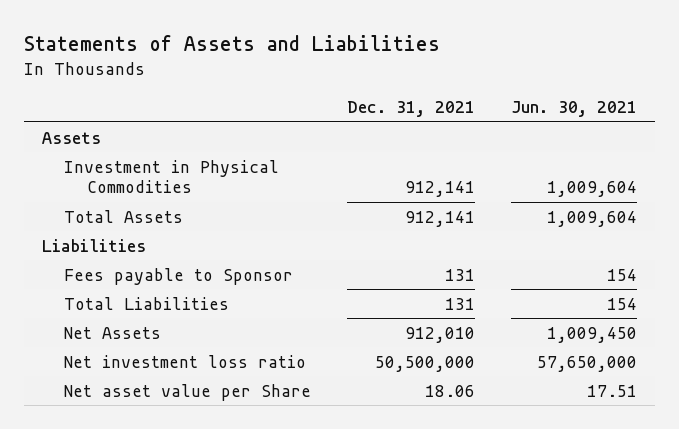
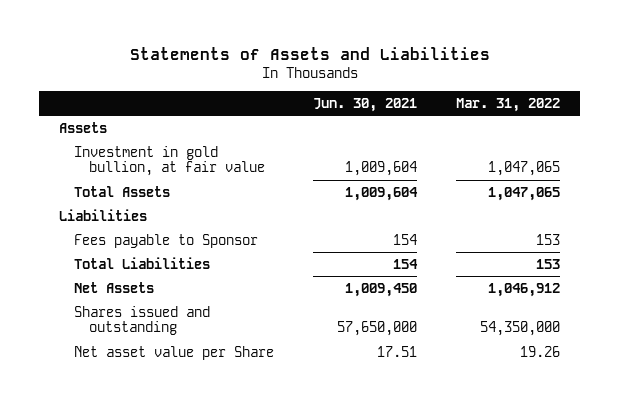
[347,101,476,118] Dec. 31, 2021 -> none
none -> [456,97,561,112] Mar. 31, 2022
[64,159,280,194] Investment in Physical Commodities -> [73,145,265,177] Investment in gold bullion, at fair value
[64,354,307,368] Net investment loss ratio -> [73,305,210,336] Shares issued and outstanding

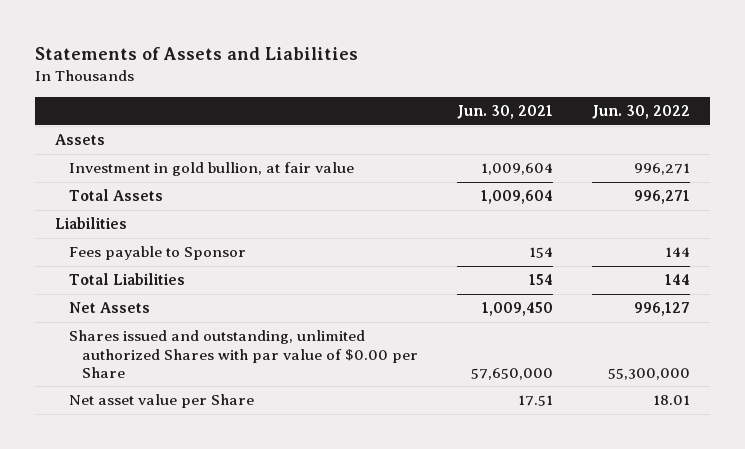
[456,97,561,112] Mar. 31, 2022 -> none
none -> [592,105,691,120] Jun. 30, 2022
[73,305,210,336] Shares issued and outstanding -> [68,330,419,378] Shares issued and outstanding, unlimited authorized Shares with par value of $0.00 per Share

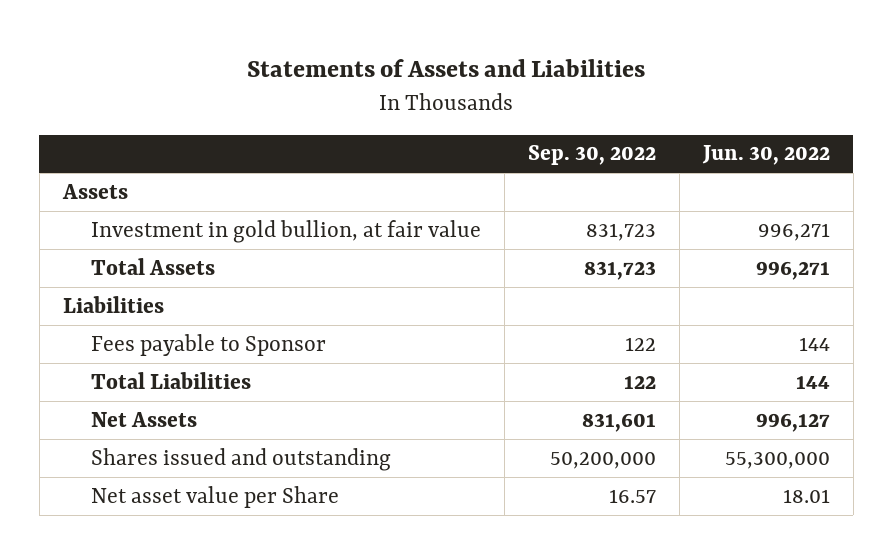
[457,105,554,120] Jun. 30, 2021 -> none
none -> [527,145,656,166] Sep. 30, 2022
[68,330,419,378] Shares issued and outstanding, unlimited authorized Shares with par value of $0.00 per Share -> [90,447,391,471] Shares issued and outstanding

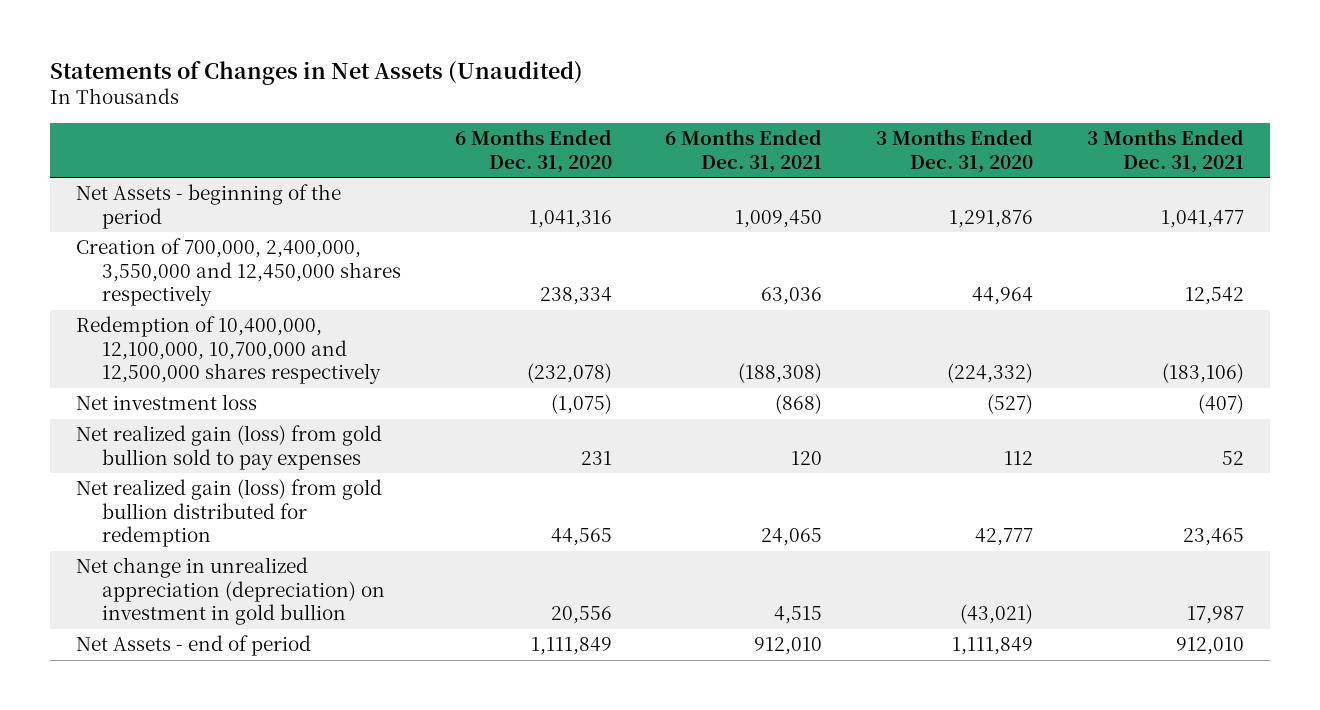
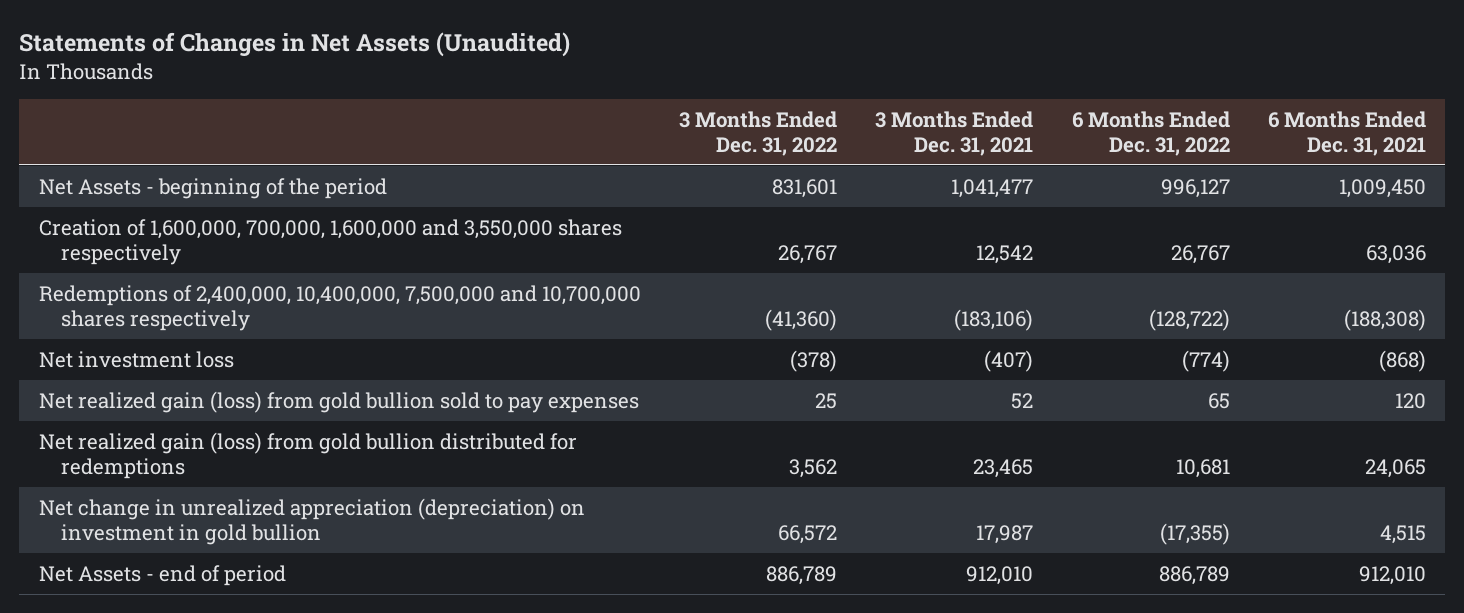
[454,129,612,173] 6 Months Ended Dec. 31, 2020 -> none
[875,129,1033,173] 3 Months Ended Dec. 31, 2020 -> none
none -> [678,110,837,157] 3 Months Ended Dec. 31, 2022
none -> [1071,110,1230,157] 6 Months Ended Dec. 31, 2022
[76,238,402,307] Creation of 700,000, 2,400,000, 3,550,000 and 12,450,000 shares respectively -> [38,218,622,265] Creation of 1,600,000, 700,000, 1,600,000 and 3,550,000 shares respectively
[76,316,382,385] Redemption of 10,400,000, 12,100,000, 10,700,000 and 12,500,000 shares respectively -> [38,284,641,331] Redemptions of 2,400,000, 10,400,000, 7,500,000 and 10,700,000 shares respectively
[76,479,383,548] Net realized gain (loss) from gold bullion distributed for redemption -> [38,431,577,479] Net realized gain (loss) from gold bullion distributed for redemptions

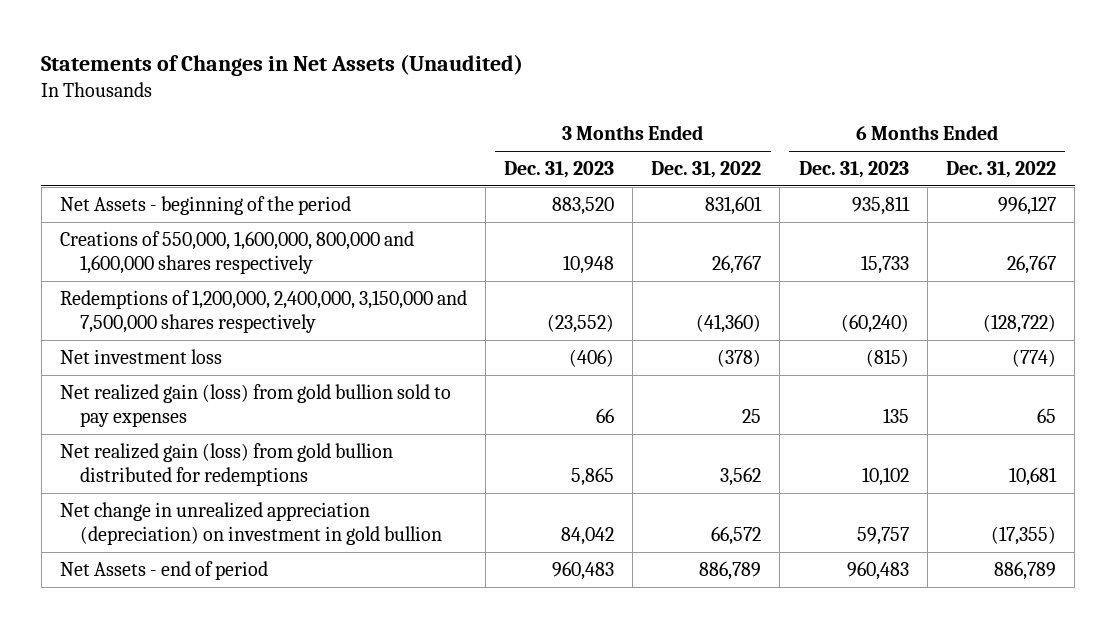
[875,110,1034,157] 3 Months Ended Dec. 31, 2021 -> none
[1267,110,1426,157] 6 Months Ended Dec. 31, 2021 -> none
none -> [504,160,615,178] Dec. 31, 2023
none -> [798,160,909,178] Dec. 31, 2023
[38,218,622,265] Creation of 1,600,000, 700,000, 1,600,000 and 3,550,000 shares respectively -> [59,230,414,275] Creations of 550,000, 1,600,000, 800,000 and 1,600,000 shares respectively
[38,284,641,331] Redemptions of 2,400,000, 10,400,000, 7,500,000 and 10,700,000 shares respectively -> [59,289,467,334] Redemptions of 1,200,000, 2,400,000, 3,150,000 and 7,500,000 shares respectively

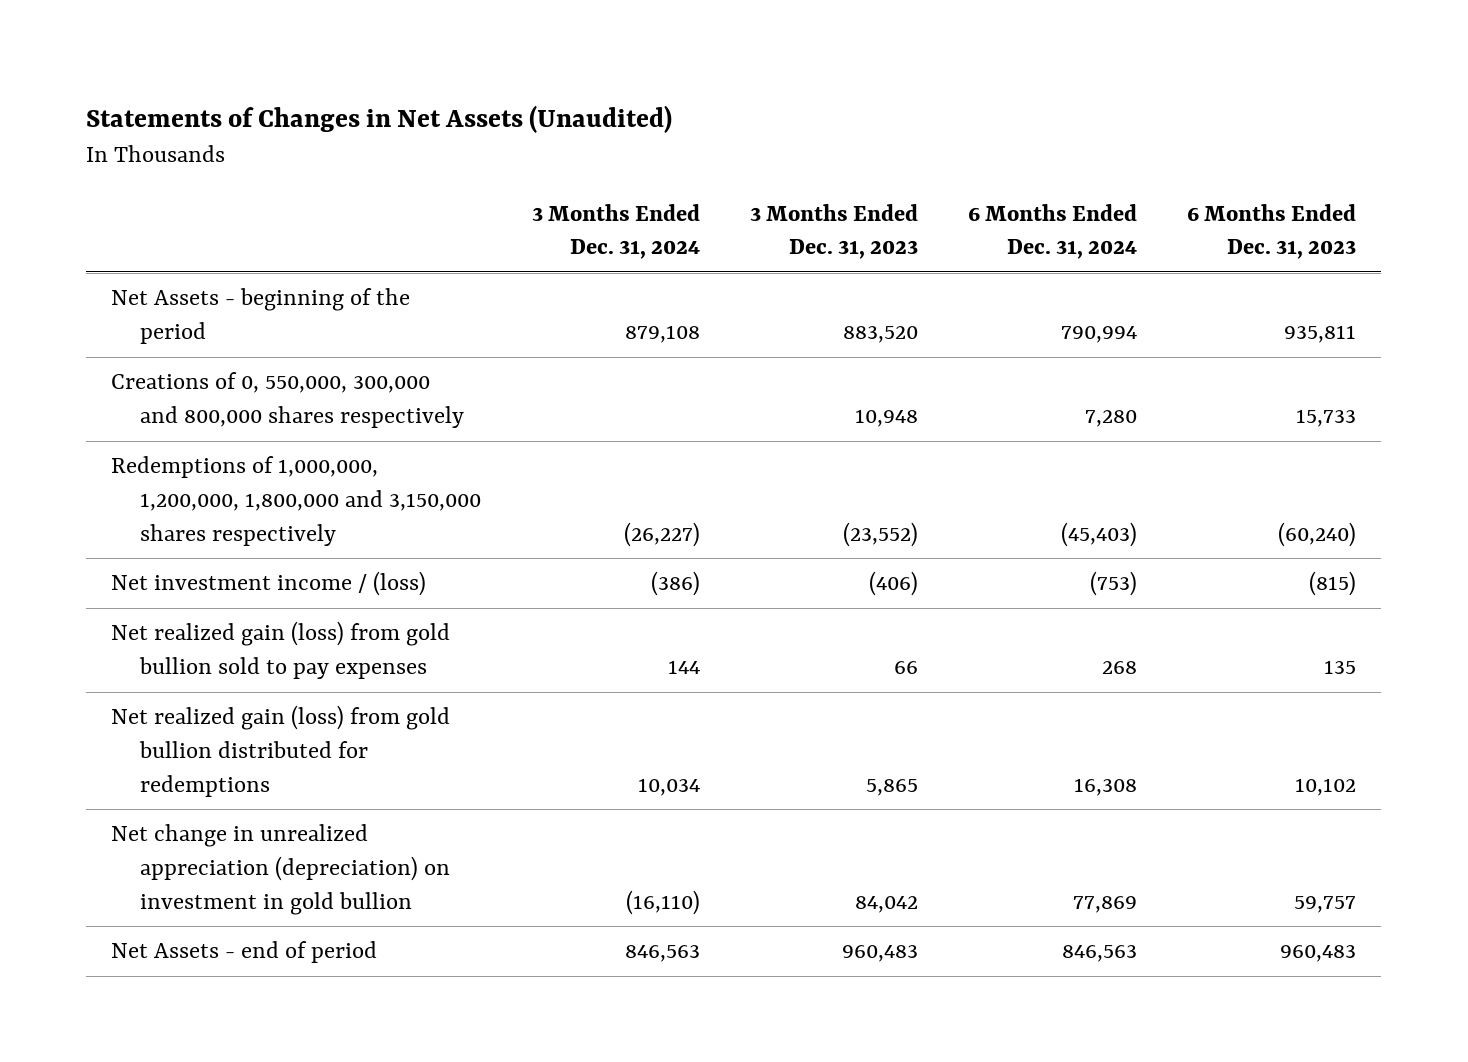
[651,160,762,178] Dec. 31, 2022 -> none
[945,160,1056,178] Dec. 31, 2022 -> none
none -> [531,203,700,260] 3 Months Ended Dec. 31, 2024
none -> [968,203,1138,260] 6 Months Ended Dec. 31, 2024
[59,230,414,275] Creations of 550,000, 1,600,000, 800,000 and 1,600,000 shares respectively -> [111,372,465,429] Creations of 0, 550,000, 300,000 and 800,000 shares respectively
[59,289,467,334] Redemptions of 1,200,000, 2,400,000, 3,150,000 and 7,500,000 shares respectively -> [111,456,482,547] Redemptions of 1,000,000, 1,200,000, 1,800,000 and 3,150,000 shares respectively
[59,348,222,364] Net investment loss -> [111,571,427,597] Net investment income / (loss)

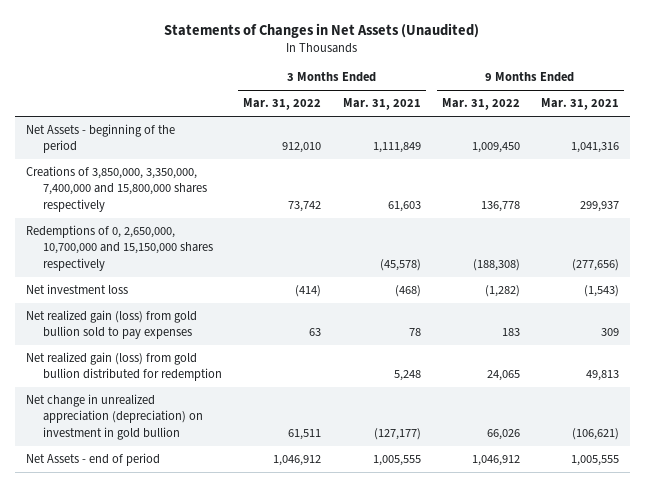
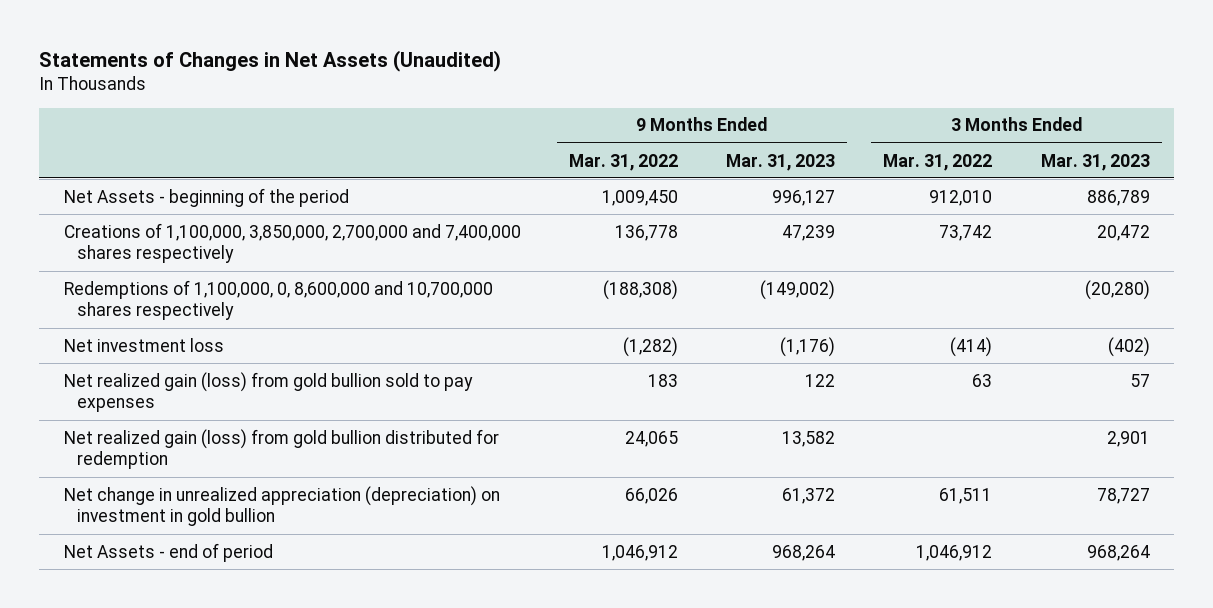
[342,98,421,111] Mar. 31, 2021 -> none
[541,98,620,111] Mar. 31, 2021 -> none
none -> [726,153,836,171] Mar. 31, 2023
none -> [1040,153,1150,171] Mar. 31, 2023
[25,166,208,212] Creations of 3,850,000, 3,350,000, 7,400,000 and 15,800,000 shares respectively -> [63,222,521,264] Creations of 1,100,000, 3,850,000, 2,700,000 and 7,400,000 shares respectively
[25,225,214,271] Redemptions of 0, 2,650,000, 10,700,000 and 15,150,000 shares respectively -> [63,279,493,321] Redemptions of 1,100,000, 0, 8,600,000 and 10,700,000 shares respectively

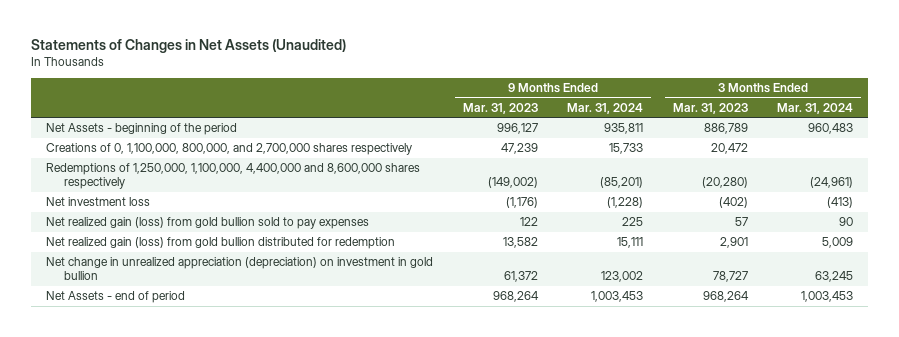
[568,153,678,171] Mar. 31, 2022 -> none
[883,153,993,171] Mar. 31, 2022 -> none
none -> [567,102,644,114] Mar. 31, 2024
none -> [777,102,854,114] Mar. 31, 2024
[63,222,521,264] Creations of 1,100,000, 3,850,000, 2,700,000 and 7,400,000 shares respectively -> [46,143,413,156] Creations of 0, 1,100,000, 800,000, and 2,700,000 shares respectively
[63,279,493,321] Redemptions of 1,100,000, 0, 8,600,000 and 10,700,000 shares respectively -> [46,163,421,190] Redemptions of 1,250,000, 1,100,000, 4,400,000 and 8,600,000 shares respectively

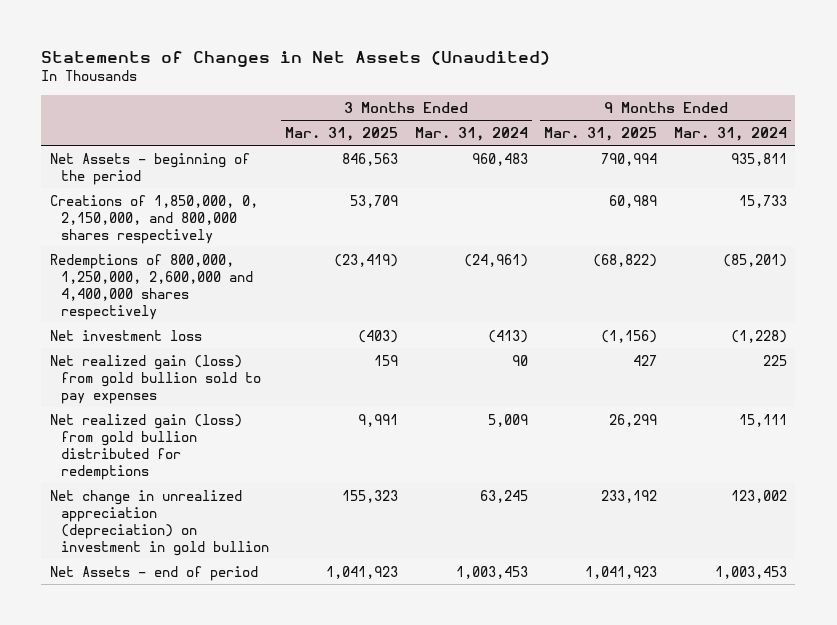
[462,102,538,114] Mar. 31, 2023 -> none
[672,102,748,114] Mar. 31, 2023 -> none
none -> [285,127,399,142] Mar. 31, 2025
none -> [544,127,658,142] Mar. 31, 2025
[46,143,413,156] Creations of 0, 1,100,000, 800,000, and 2,700,000 shares respectively -> [49,194,258,244] Creations of 1,850,000, 0, 2,150,000, and 800,000 shares respectively
[46,163,421,190] Redemptions of 1,250,000, 1,100,000, 4,400,000 and 8,600,000 shares respectively -> [49,253,253,320] Redemptions of 800,000, 1,250,000, 2,600,000 and 4,400,000 shares respectively
[46,237,396,250] Net realized gain (loss) from gold bullion distributed for redemption -> [49,413,242,480] Net realized gain (loss) from gold bullion distributed for redemptions

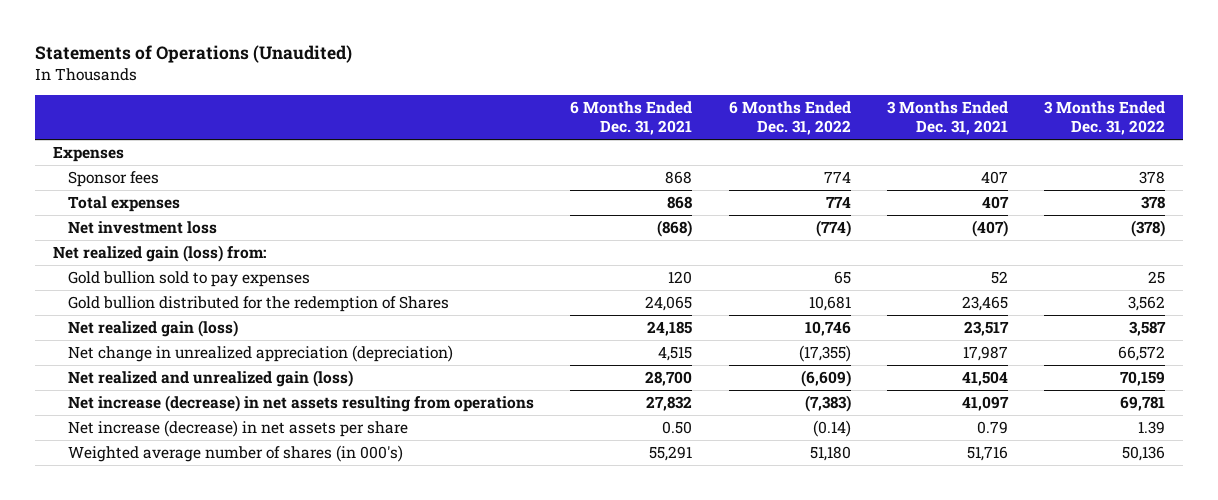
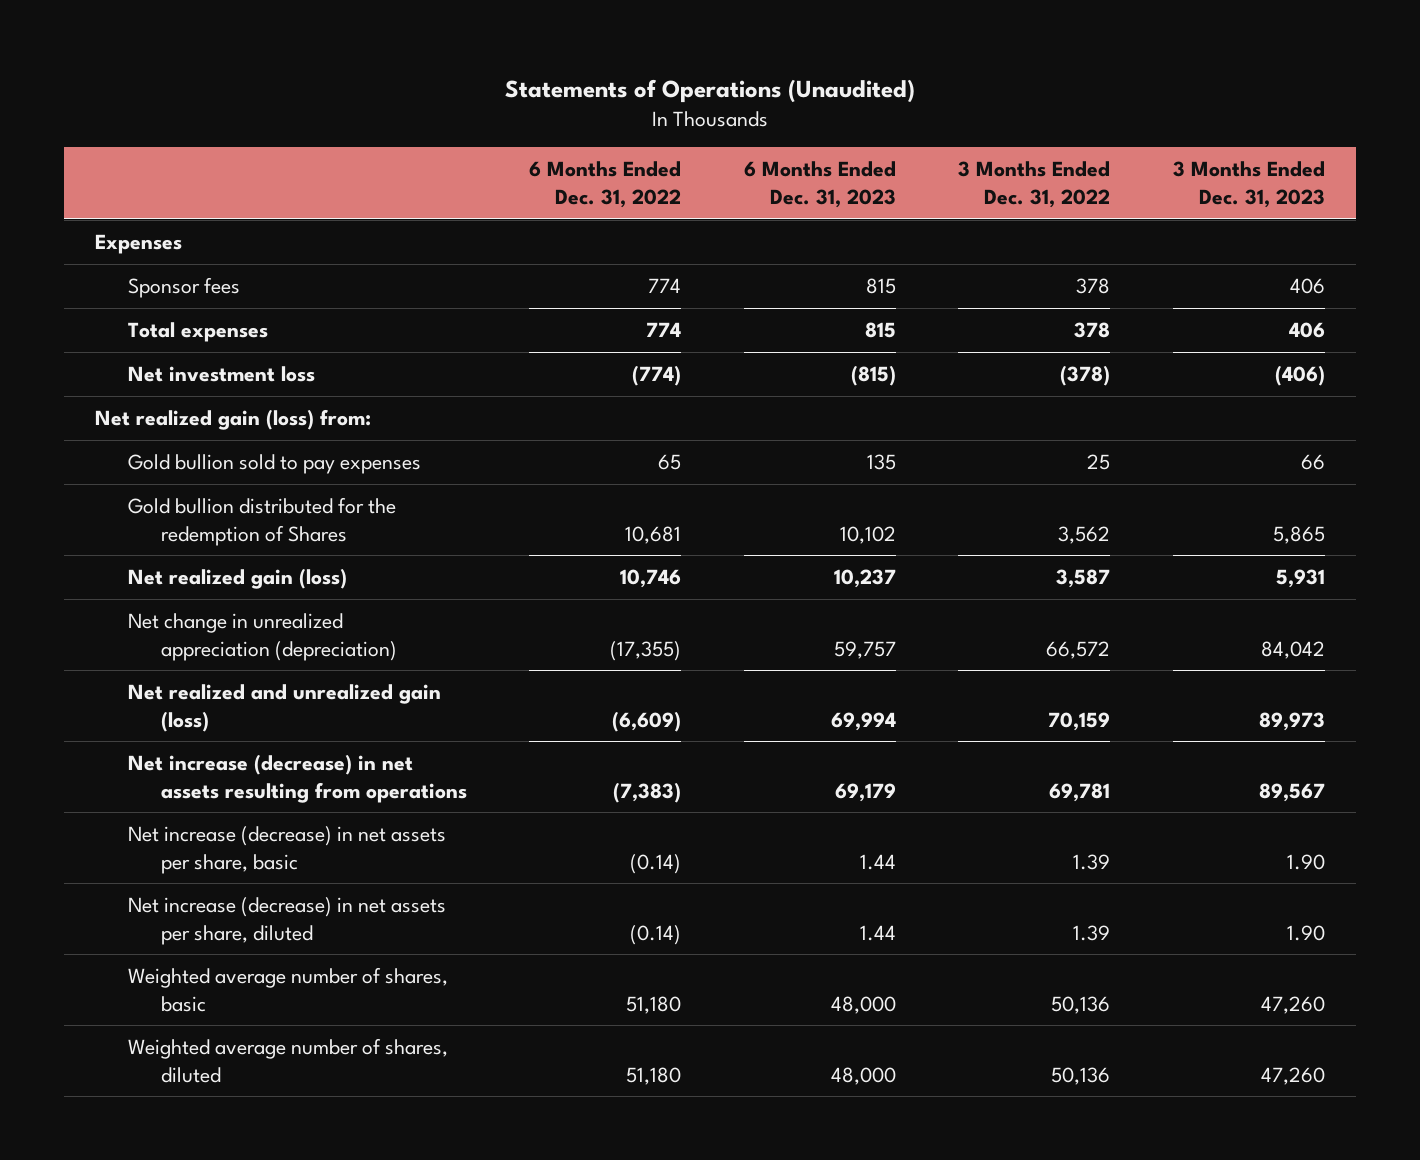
[570,101,693,136] 6 Months Ended Dec. 31, 2021 -> none
[886,101,1008,136] 3 Months Ended Dec. 31, 2021 -> none
none -> [743,161,896,208] 6 Months Ended Dec. 31, 2023
none -> [1173,161,1326,208] 3 Months Ended Dec. 31, 2023
[68,419,409,437] Net increase (decrease) in net assets per share -> [127,825,446,874] Net increase (decrease) in net assets per share, basic
none -> [127,896,446,945] Net increase (decrease) in net assets per share, diluted
[68,444,404,462] Weighted average number of shares (in 000's) -> [127,966,448,1012] Weighted average number of shares, basic
none -> [127,1037,448,1083] Weighted average number of shares, diluted

